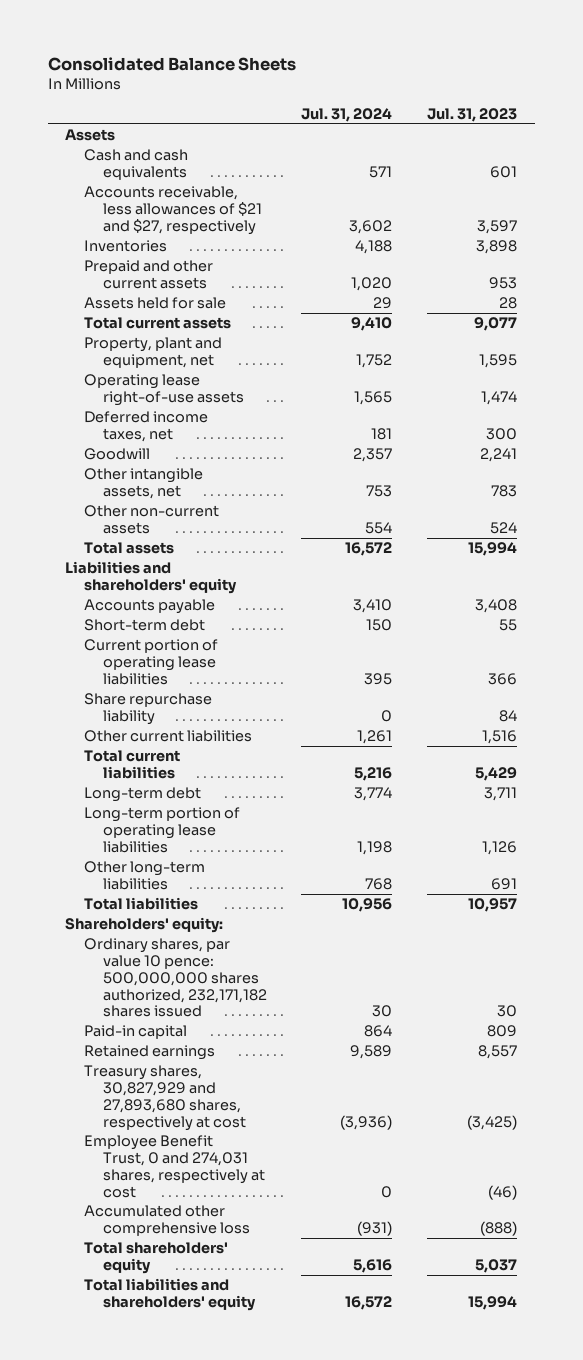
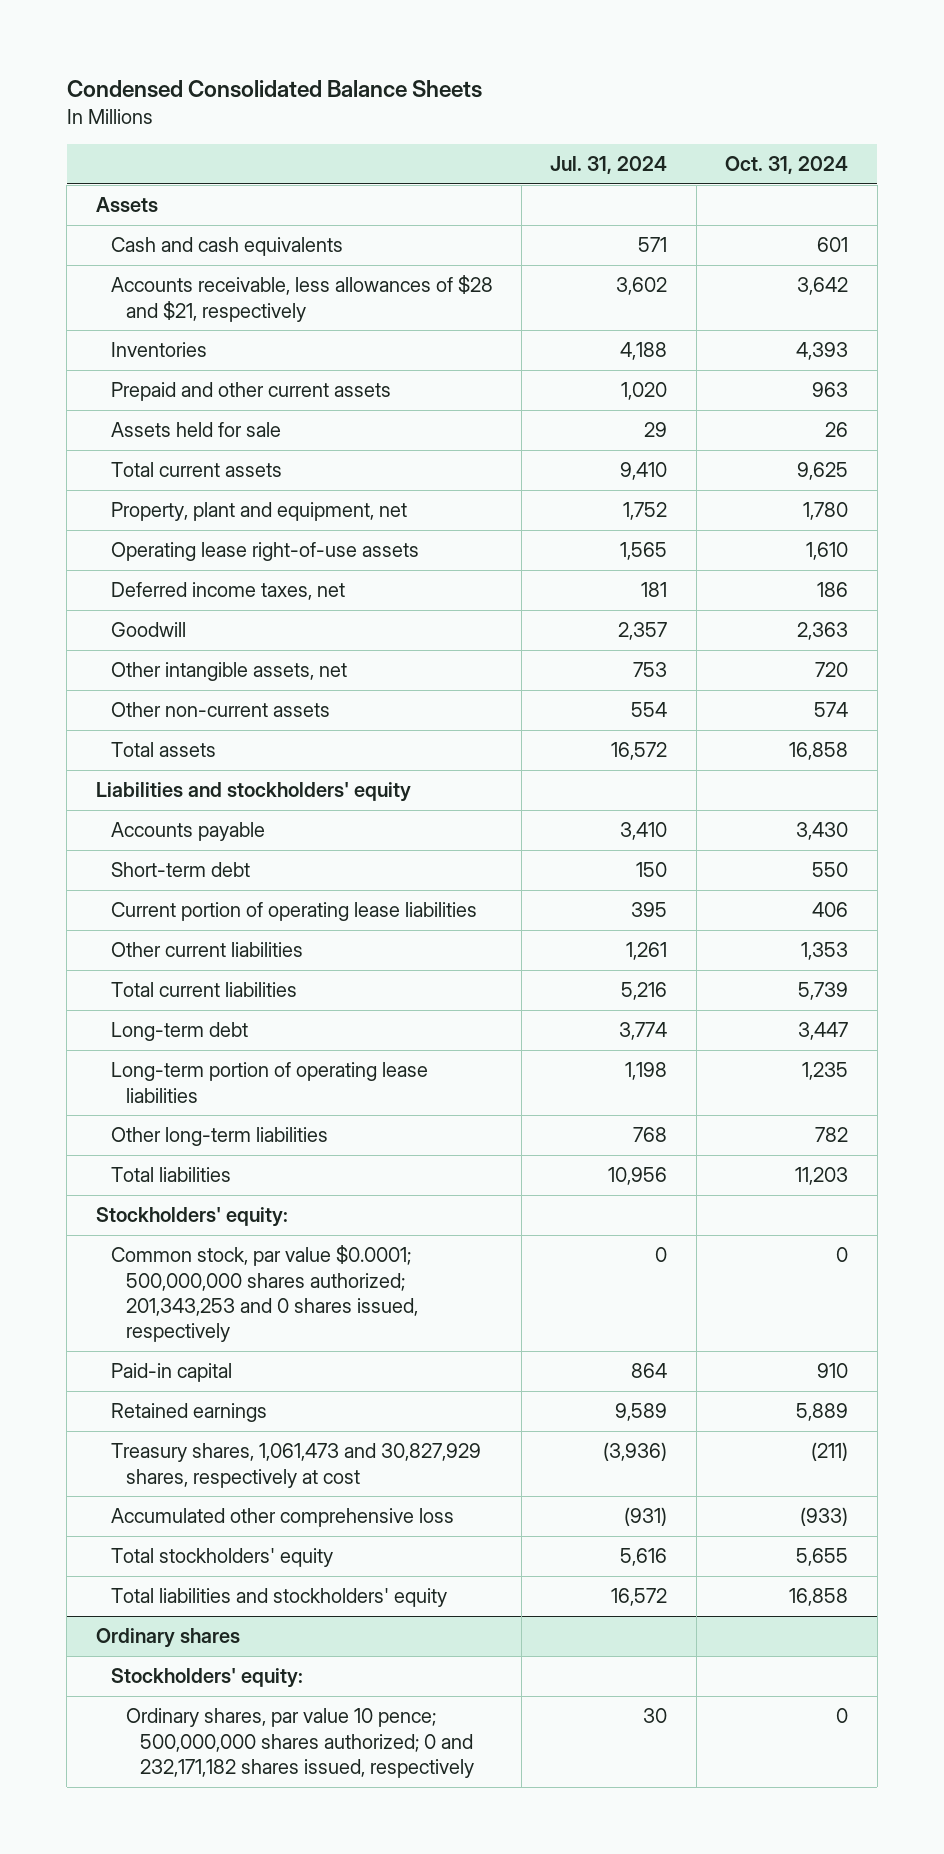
[47,56,296,71] Consolidated Balance Sheets -> [66,80,482,99] Condensed Consolidated Balance Sheets
[427,107,518,122] Jul. 31, 2023 -> none
none -> [725,156,849,175] Oct. 31, 2024
[83,186,262,235] Accounts receivable, less allowances of $21 and $27, respectively -> [110,275,493,322] Accounts receivable, less allowances of $28 and $21, respectively
[65,561,237,595] Liabilities and shareholders' equity -> [95,782,411,803] Liabilities and stockholders' equity
[83,693,212,726] Share repurchase liability -> none
[83,938,267,1018] Ordinary shares, par value 10 pence: 500,000,000 shares authorized, 232,171,182 shares issued -> none
[65,917,224,934] Shareholders' equity: -> [95,1207,288,1228] Stockholders' equity:
none -> [110,1245,418,1342] Common stock, par value $0.0001; 500,000,000 shares authorized; 201,343,253 and 0 shares issued, respectively
[83,1135,265,1198] Employee Benefit Trust, 0 and 274,031 shares, respectively at cost -> none
[83,1065,246,1131] Treasury shares, 30,827,929 and 27,893,680 shares, respectively at cost -> [110,1443,481,1488] Treasury shares, 1,061,473 and 30,827,929 shares, respectively at cost
[83,1242,228,1275] Total shareholders' equity -> [110,1548,333,1568] Total stockholders' equity
[83,1278,256,1312] Total liabilities and shareholders' equity -> [110,1588,447,1608] Total liabilities and stockholders' equity
none -> [95,1628,240,1649] Ordinary shares
none -> [110,1668,303,1689] Stockholders' equity:
none -> [125,1708,475,1778] Ordinary shares, par value 10 pence; 500,000,000 shares authorized; 0 and 232,171,182 shares issued, respectively

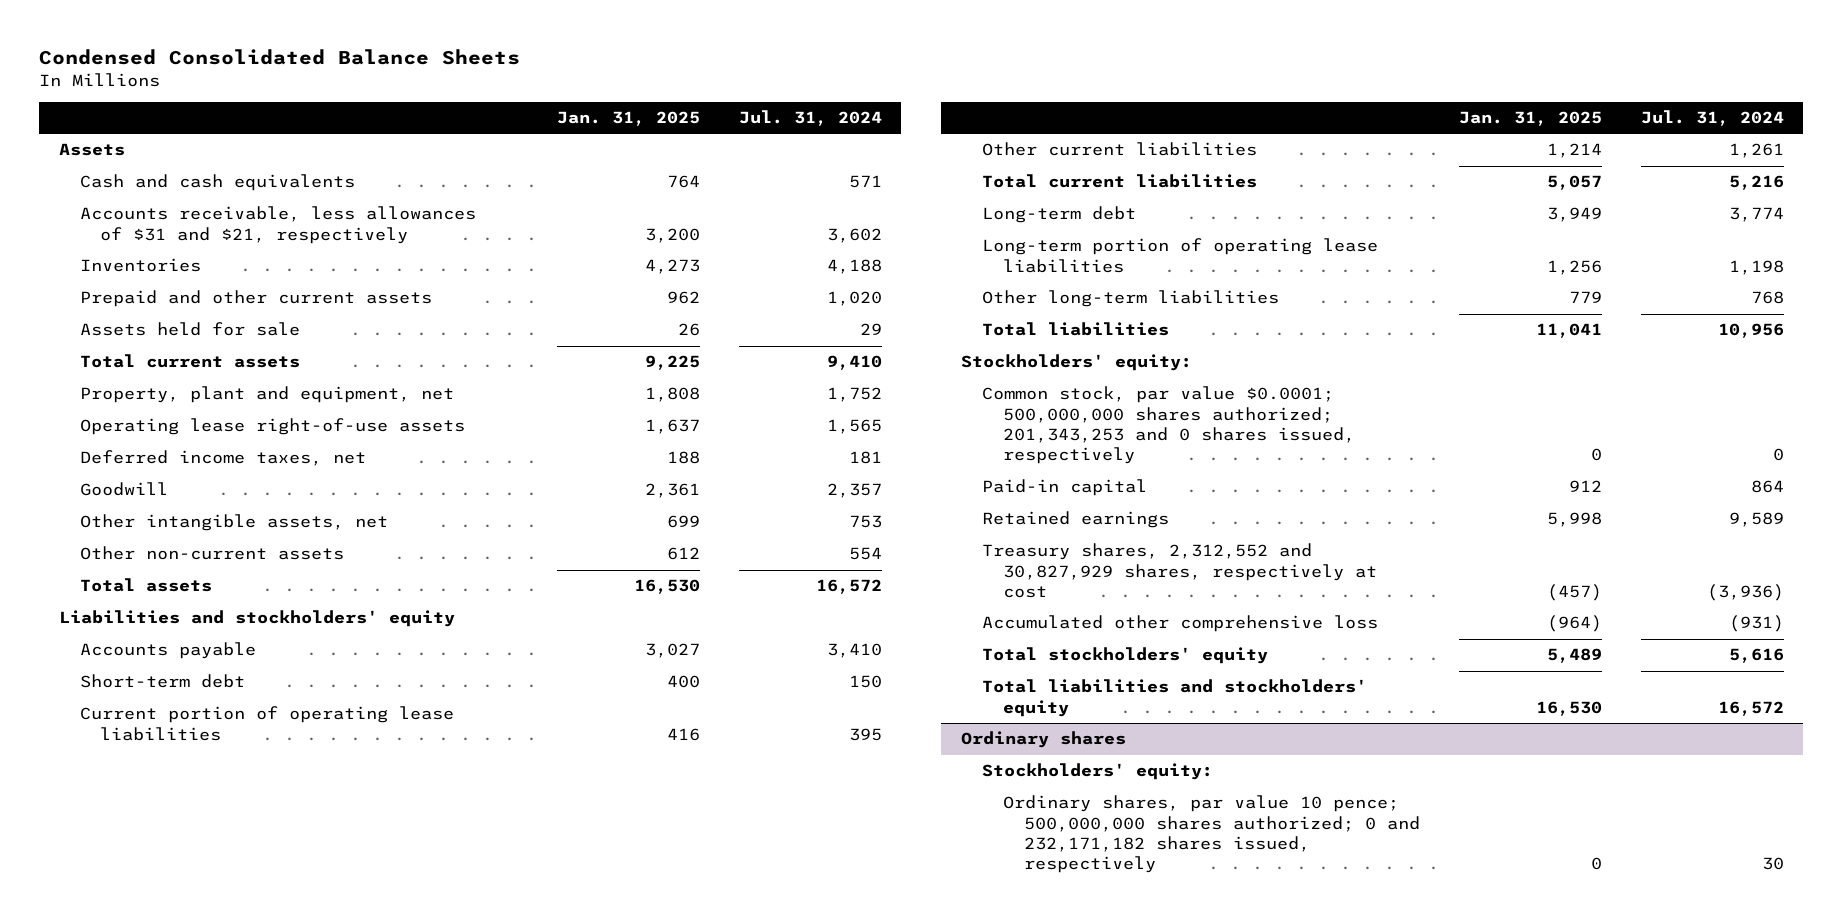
[725,156,849,175] Oct. 31, 2024 -> none
none -> [556,111,700,127] Jan. 31, 2025
[110,275,493,322] Accounts receivable, less allowances of $28 and $21, respectively -> [79,206,476,244] Accounts receivable, less allowances of $31 and $21, respectively
[110,1443,481,1488] Treasury shares, 1,061,473 and 30,827,929 shares, respectively at cost -> [981,543,1377,599] Treasury shares, 2,312,552 and 30,827,929 shares, respectively at cost

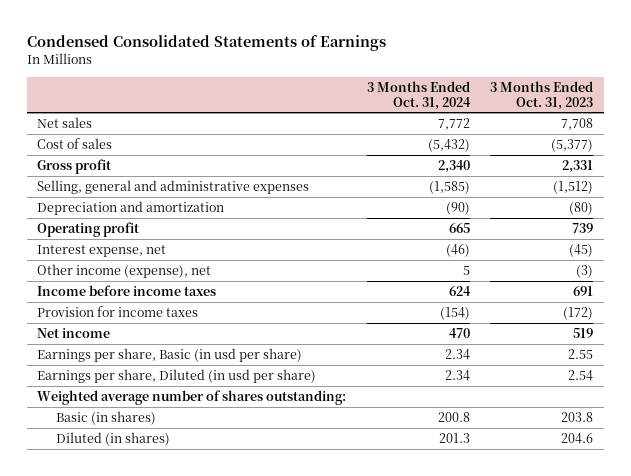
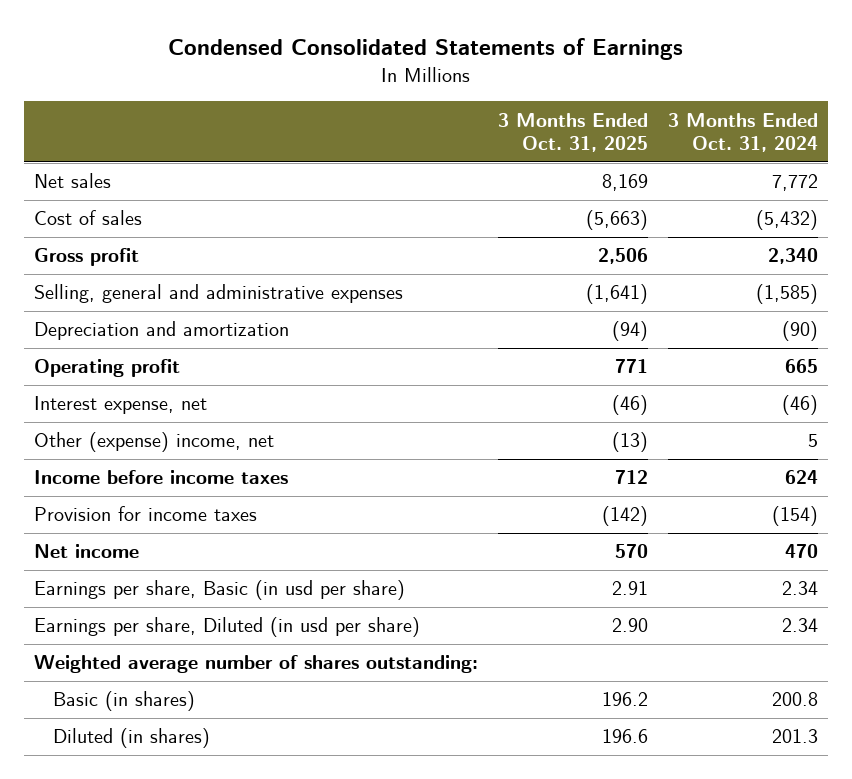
[490,80,594,110] 3 Months Ended Oct. 31, 2023 -> none
none -> [498,112,649,153] 3 Months Ended Oct. 31, 2025
[37,263,212,278] Other income (expense), net -> [34,432,275,453] Other (expense) income, net

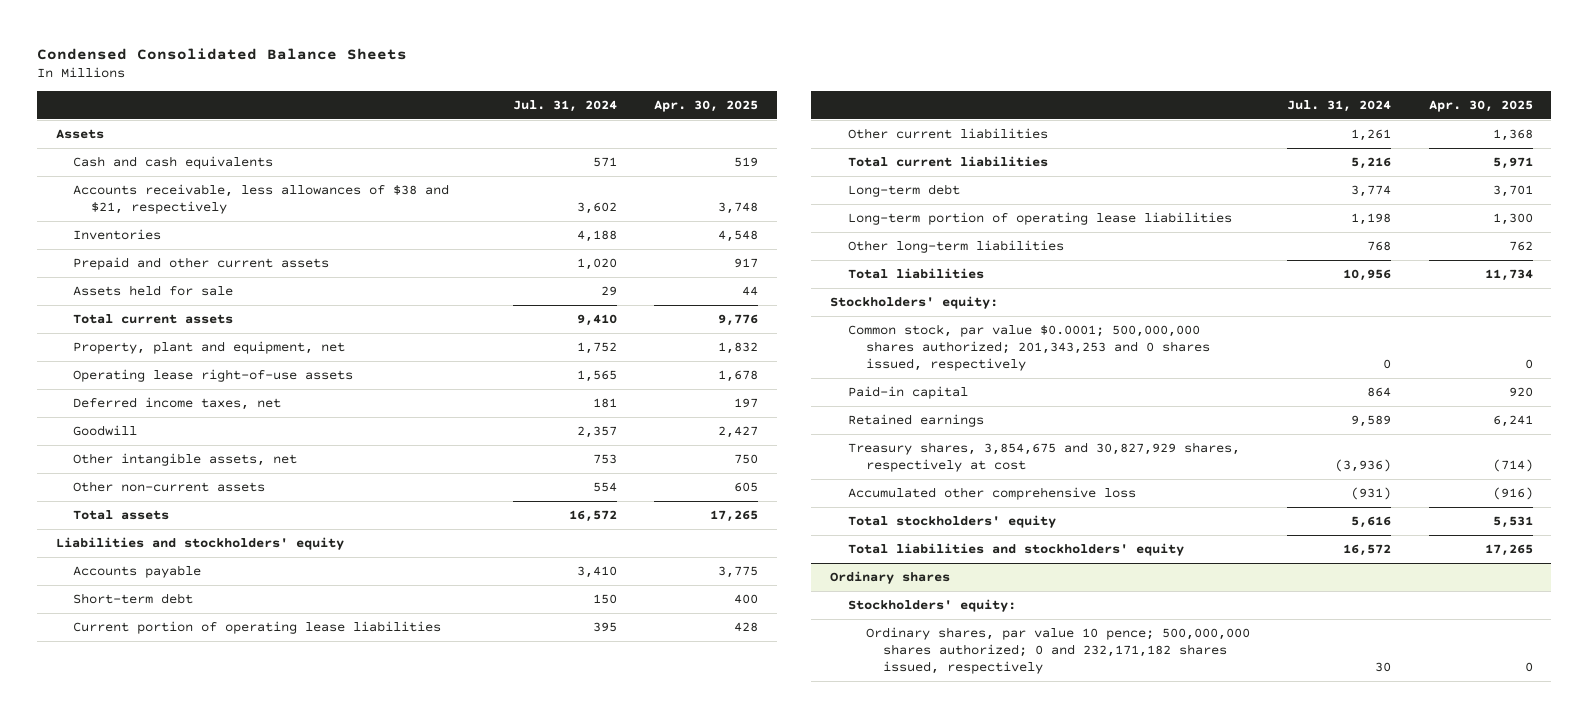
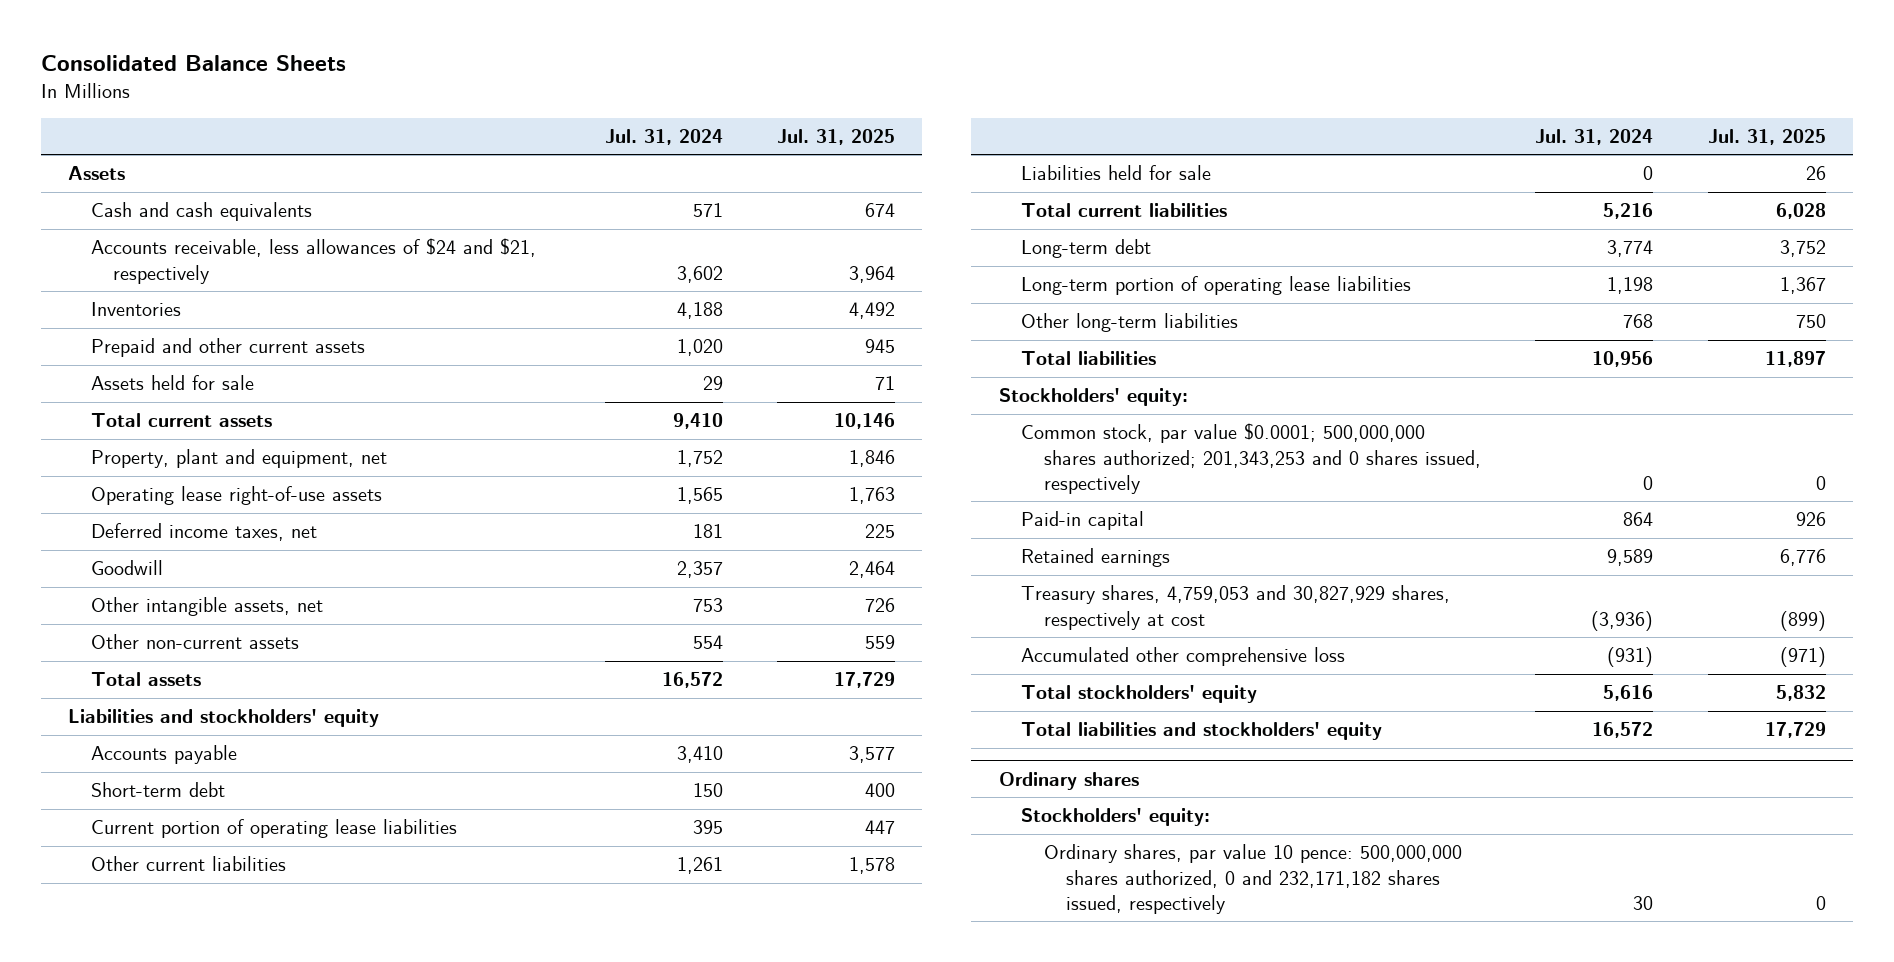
[37,47,408,60] Condensed Consolidated Balance Sheets -> [40,55,346,72] Consolidated Balance Sheets
[654,100,759,113] Apr. 30, 2025 -> none
none -> [777,128,896,145] Jul. 31, 2025
[73,183,450,215] Accounts receivable, less allowances of $38 and $21, respectively -> [90,238,536,284] Accounts receivable, less allowances of $24 and $21, respectively
none -> [1021,165,1212,181] Liabilities held for sale
[847,441,1240,473] Treasury shares, 3,854,675 and 30,827,929 shares, respectively at cost -> [1021,585,1451,630] Treasury shares, 4,759,053 and 30,827,929 shares, respectively at cost
[865,626,1250,675] Ordinary shares, par value 10 pence; 500,000,000 shares authorized; 0 and 232,171,182 shares issued, respectively -> [1043,844,1462,914] Ordinary shares, par value 10 pence: 500,000,000 shares authorized, 0 and 232,171,182 shares issued, respectively

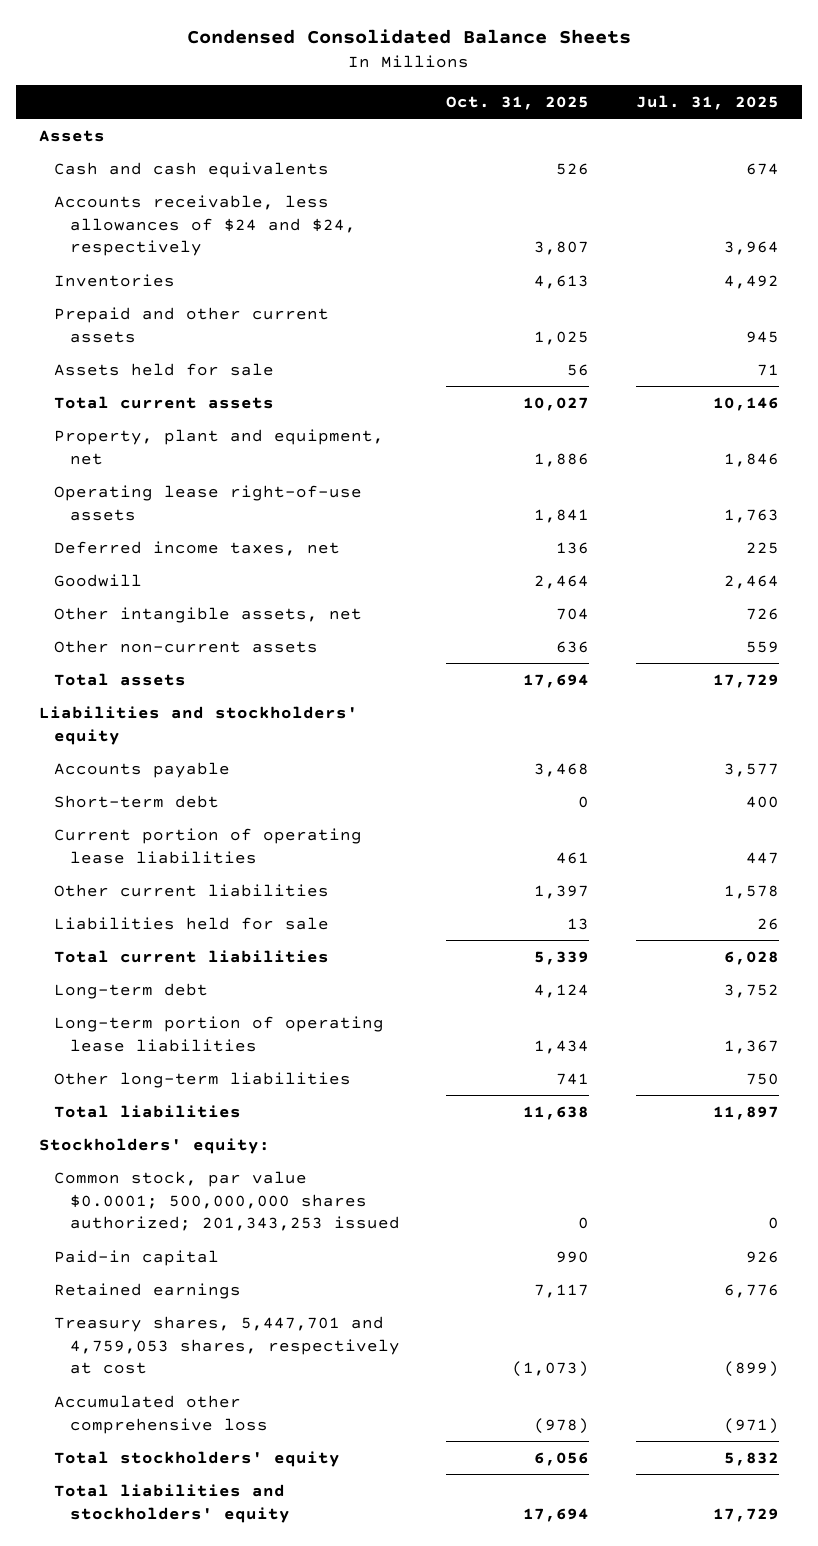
[40,55,346,72] Consolidated Balance Sheets -> [187,29,632,45] Condensed Consolidated Balance Sheets
[604,128,723,145] Jul. 31, 2024 -> none
none -> [446,95,590,110] Oct. 31, 2025
[90,238,536,284] Accounts receivable, less allowances of $24 and $21, respectively -> [54,194,356,257] Accounts receivable, less allowances of $24 and $24, respectively
[1021,423,1481,494] Common stock, par value $0.0001; 500,000,000 shares authorized; 201,343,253 and 0 shares issued, respectively -> [54,1170,400,1232] Common stock, par value $0.0001; 500,000,000 shares authorized; 201,343,253 issued
[1021,585,1451,630] Treasury shares, 4,759,053 and 30,827,929 shares, respectively at cost -> [54,1315,400,1375] Treasury shares, 5,447,701 and 4,759,053 shares, respectively at cost
[998,771,1139,790] Ordinary shares -> none
[1021,808,1211,827] Stockholders' equity: -> none
[1043,844,1462,914] Ordinary shares, par value 10 pence: 500,000,000 shares authorized, 0 and 232,171,182 shares issued, respectively -> none

